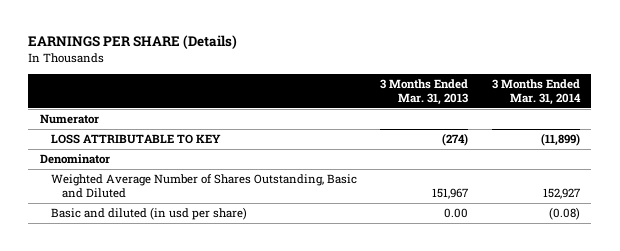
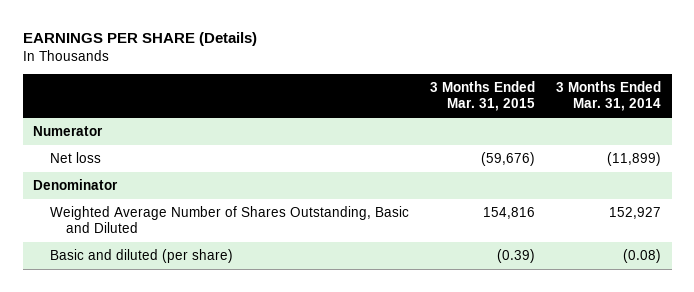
[380,78,469,106] 3 Months Ended Mar. 31, 2013 -> none
none -> [429,81,535,112] 3 Months Ended Mar. 31, 2015
[51,133,222,144] LOSS ATTRIBUTABLE TO KEY -> [49,151,101,163] Net loss
[51,206,248,220] Basic and diluted (in usd per share) -> [49,248,233,263] Basic and diluted (per share)

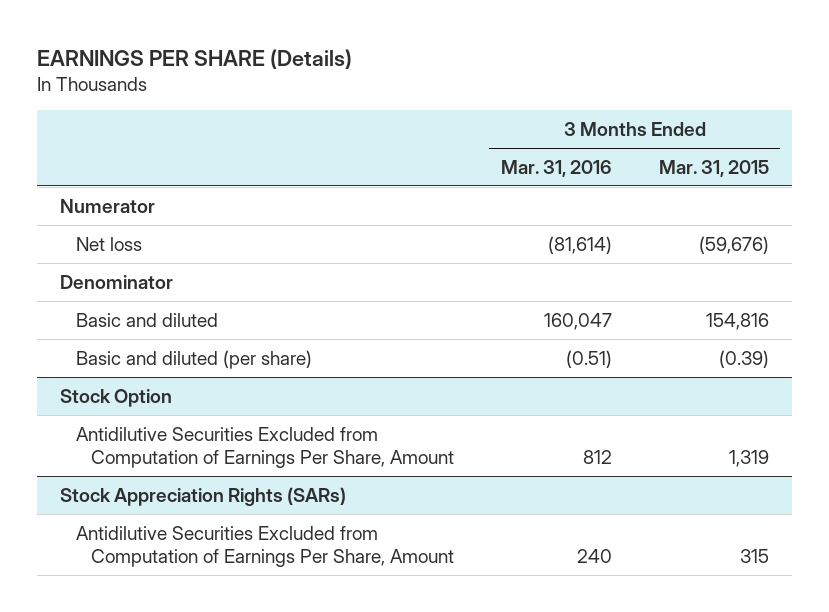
[556,81,662,112] 3 Months Ended Mar. 31, 2014 -> none
none -> [501,159,613,177] Mar. 31, 2016
[49,205,409,234] Weighted Average Number of Shares Outstanding, Basic and Diluted -> [75,312,218,327] Basic and diluted
none -> [59,388,172,407] Stock Option
none -> [75,426,455,468] Antidilutive Securities Excluded from Computation of Earnings Per Share, Amount
none -> [59,486,346,506] Stock Appreciation Rights (SARs)
none -> [75,525,455,567] Antidilutive Securities Excluded from Computation of Earnings Per Share, Amount

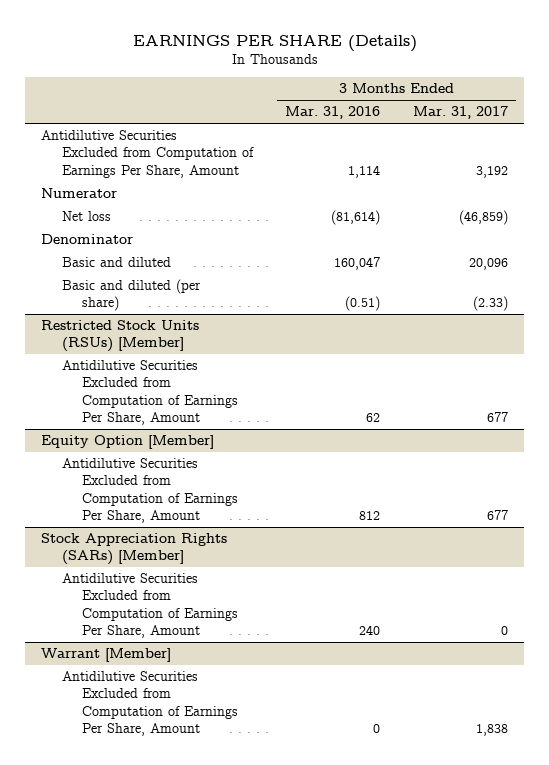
[658,159,769,177] Mar. 31, 2015 -> none
none -> [412,106,508,120] Mar. 31, 2017
none -> [41,130,254,178] Antidilutive Securities Excluded from Computation of Earnings Per Share, Amount
none -> [41,320,200,353] Restricted Stock Units (RSUs) [Member]
none -> [61,360,239,425] Antidilutive Securities Excluded from Computation of Earnings Per Share, Amount
[59,388,172,407] Stock Option -> [41,435,215,450] Equity Option [Member]
[59,486,346,506] Stock Appreciation Rights (SARs) -> [41,533,228,566] Stock Appreciation Rights (SARs) [Member]
none -> [41,648,172,663] Warrant [Member]
none -> [61,671,239,736] Antidilutive Securities Excluded from Computation of Earnings Per Share, Amount

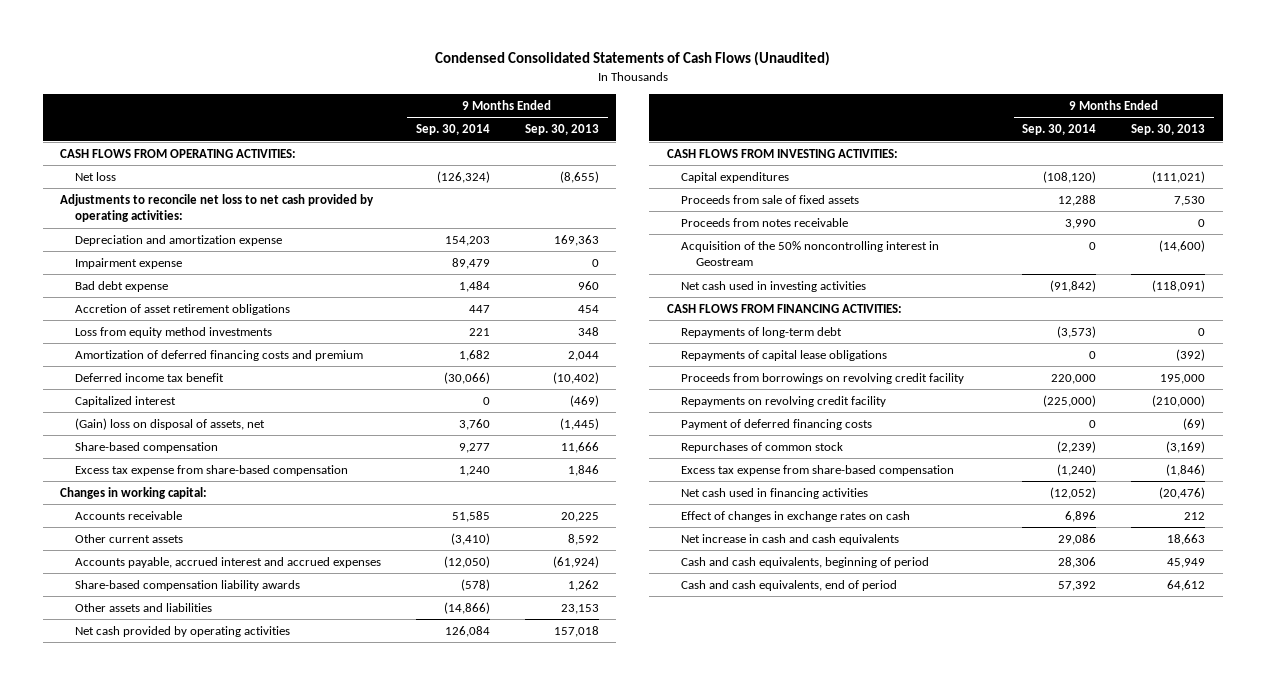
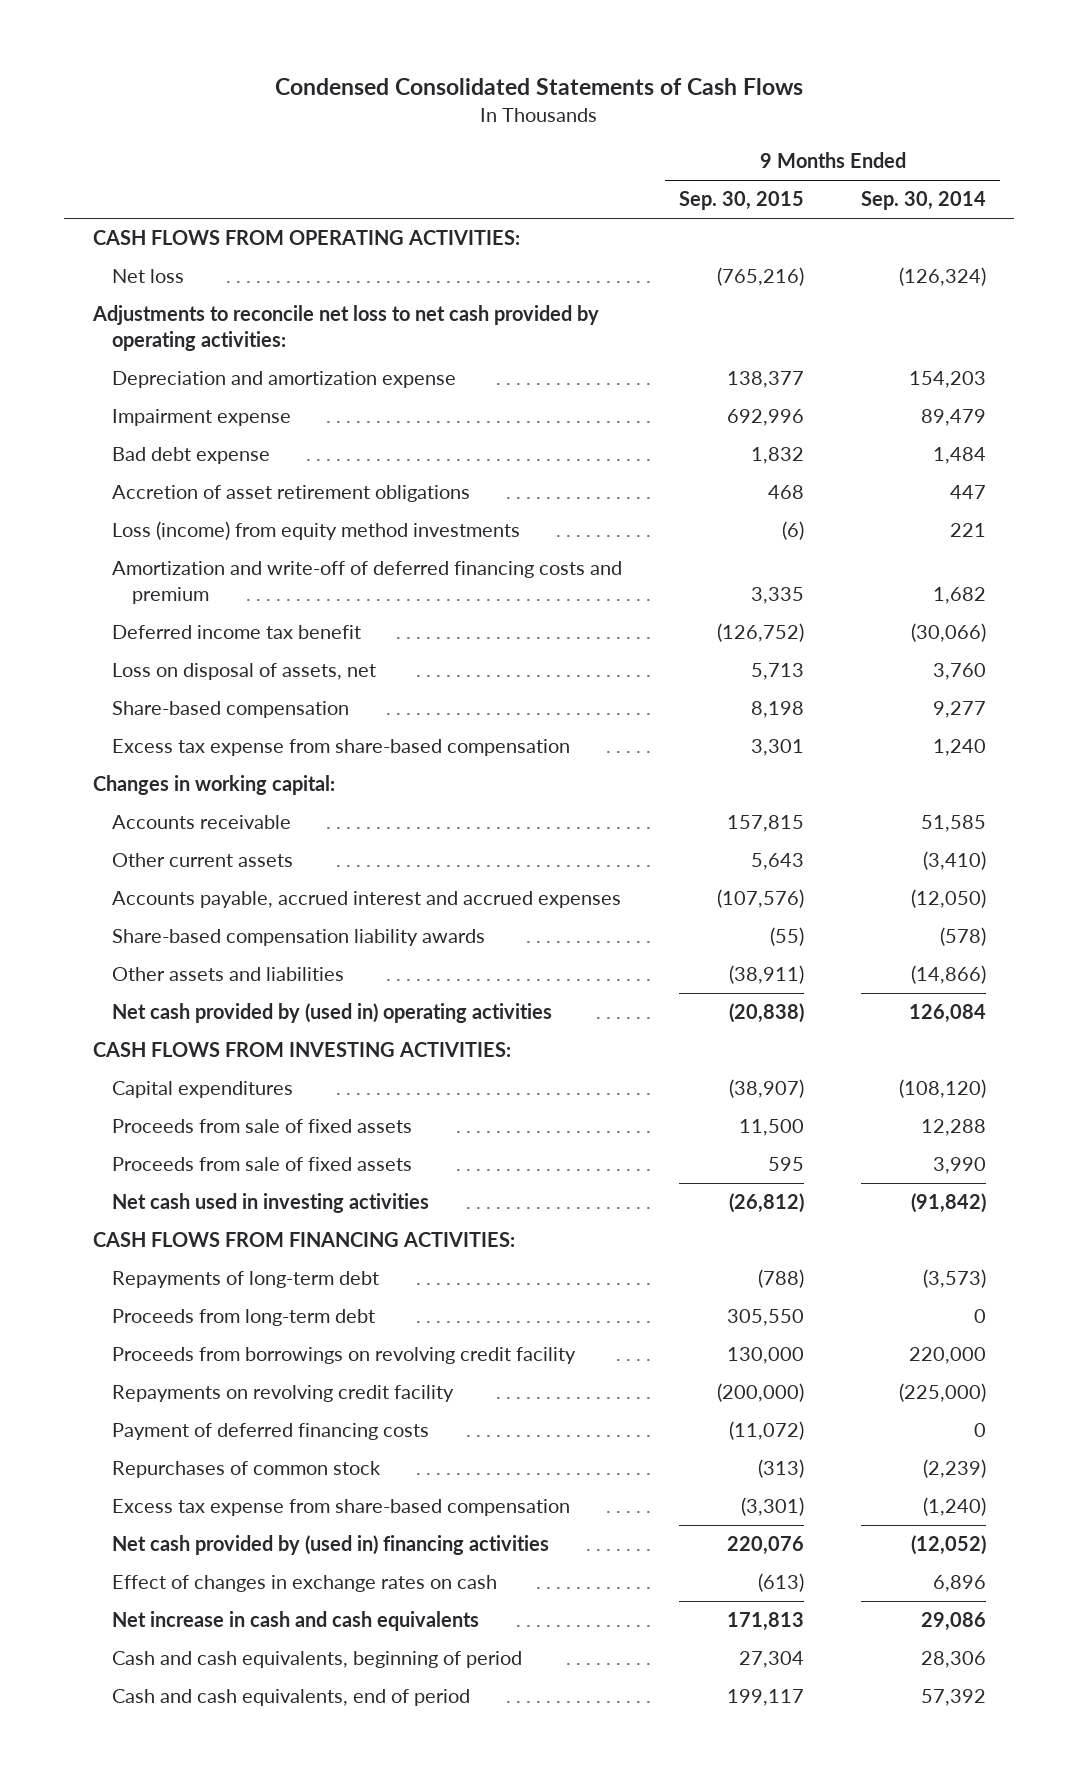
[434,51,830,67] Condensed Consolidated Statements of Cash Flows (Unaudited) -> [275,78,804,96] Condensed Consolidated Statements of Cash Flows
[524,124,599,136] Sep. 30, 2013 -> none
none -> [679,191,805,211] Sep. 30, 2015
[74,327,272,339] Loss from equity method investments -> [112,521,521,541] Loss (income) from equity method investments
[74,350,363,362] Amortization of deferred financing costs and premium -> [112,561,623,604] Amortization and write-off of deferred financing costs and premium
[74,396,176,408] Capitalized interest -> none
[74,418,265,431] (Gain) loss on disposal of assets, net -> [112,663,377,681] Loss on disposal of assets, net
[74,626,290,638] Net cash provided by operating activities -> [112,1003,553,1024] Net cash provided by (used in) operating activities
[681,241,940,267] Acquisition of the 50% noncontrolling interest in Geostream -> none
[681,218,849,228] Proceeds from notes receivable -> [112,1157,413,1172] Proceeds from sale of fixed assets
[681,350,888,362] Repayments of capital lease obligations -> none
none -> [112,1309,376,1327] Proceeds from long-term debt
[681,488,869,500] Net cash used in financing activities -> [112,1535,550,1556] Net cash provided by (used in) financing activities

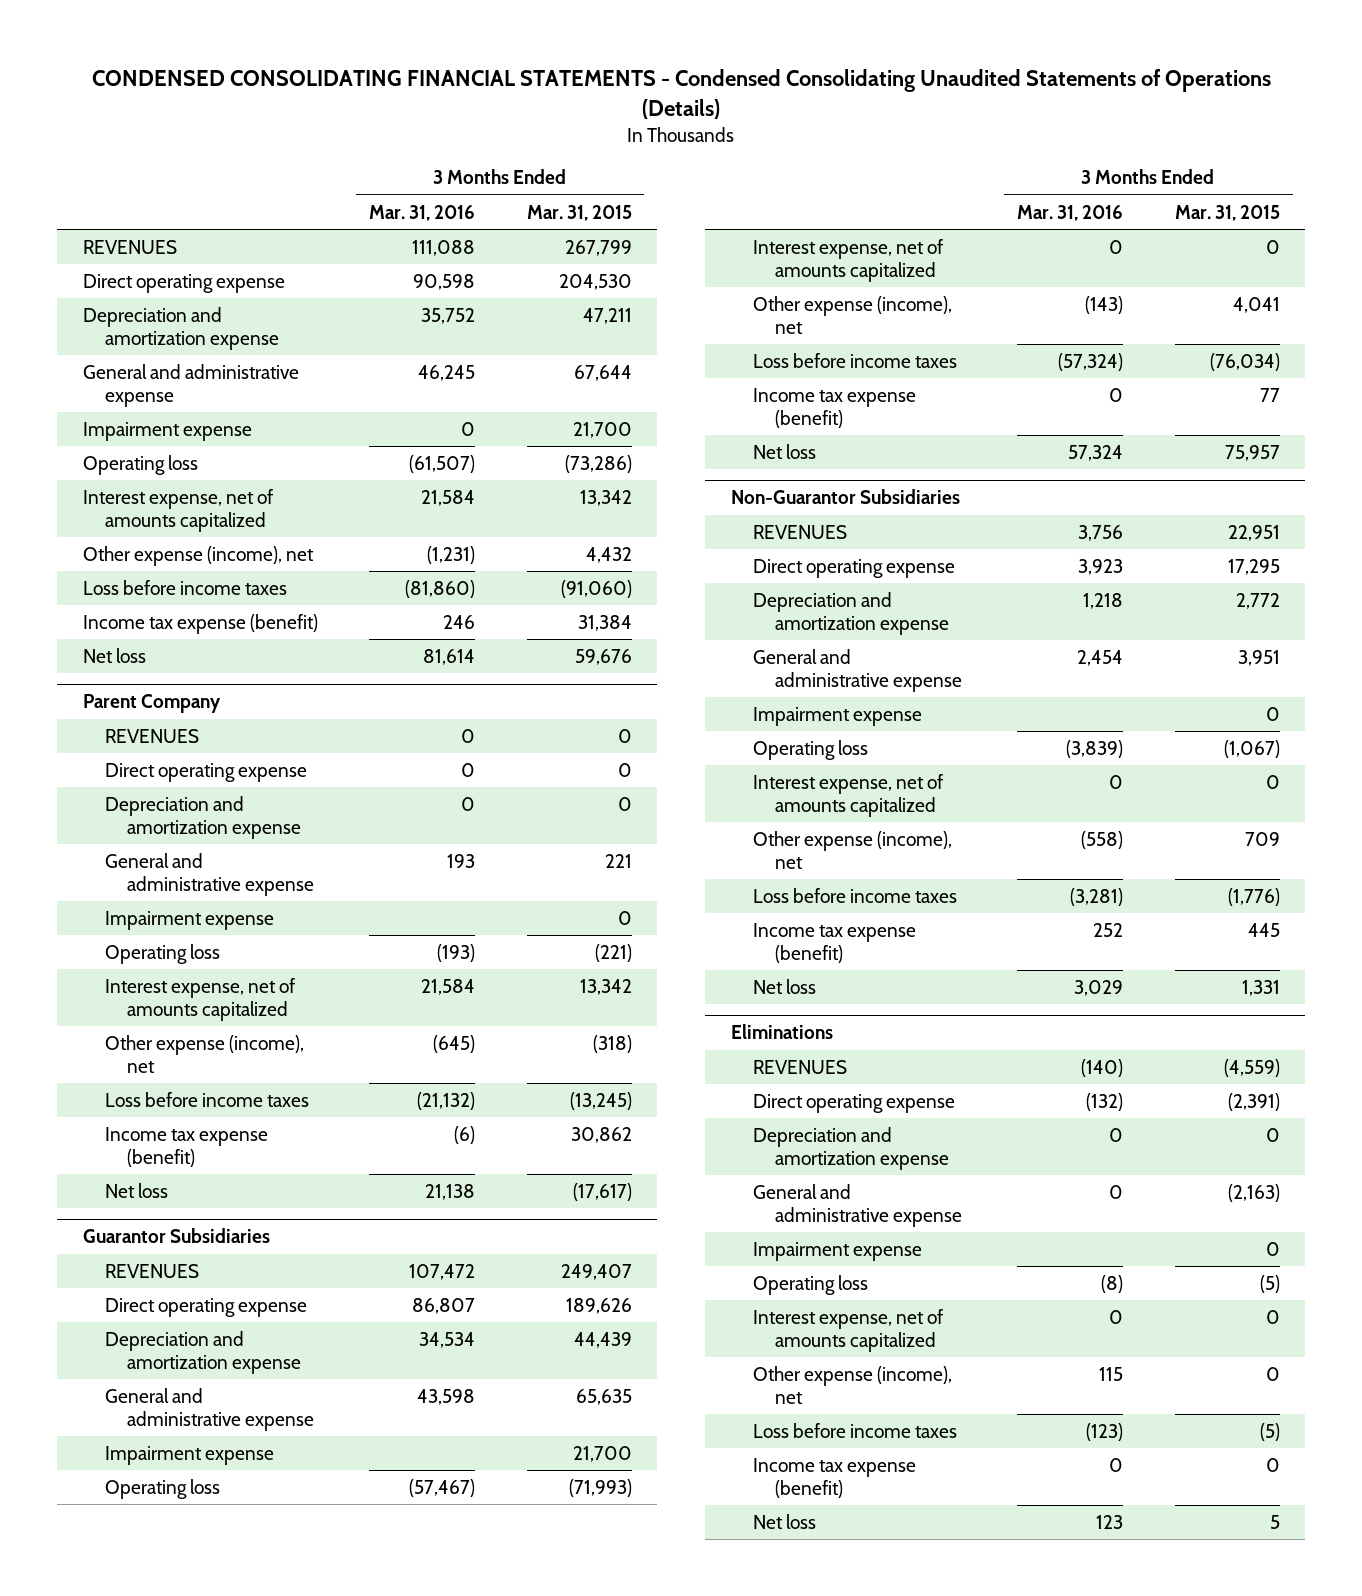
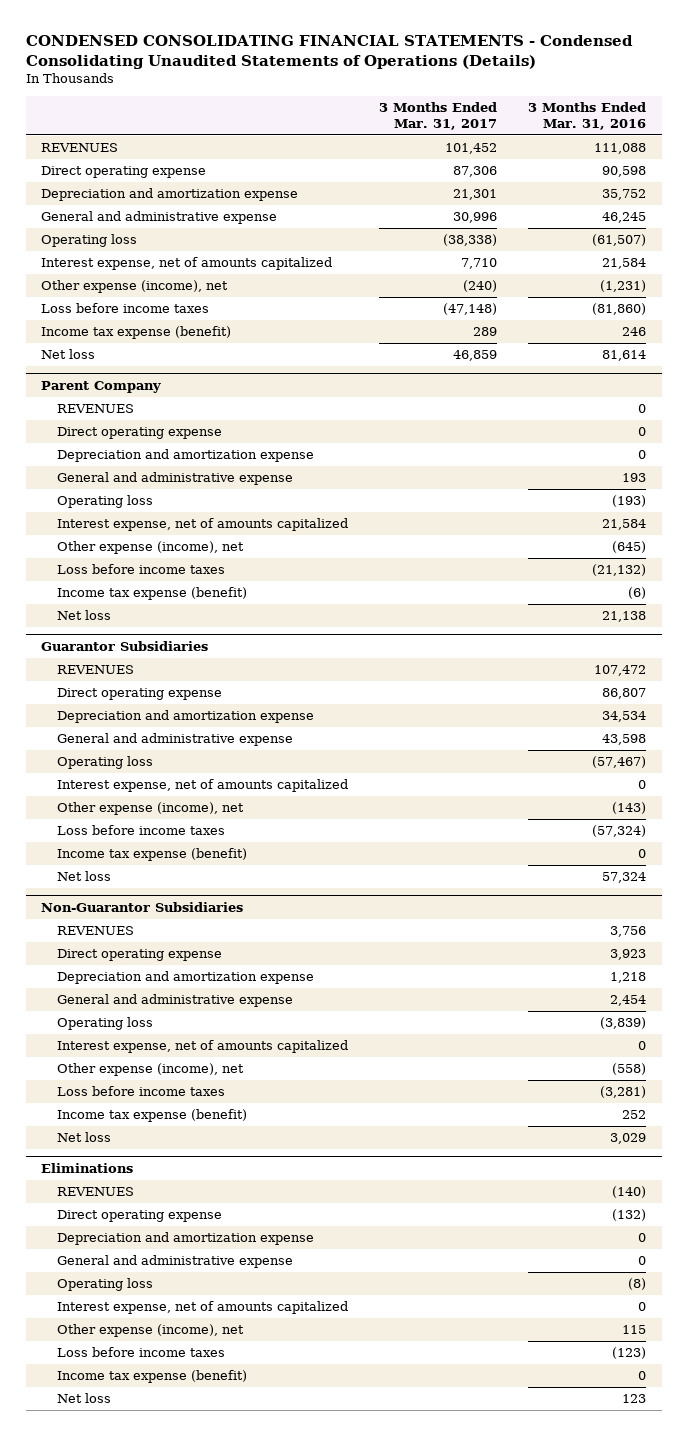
[526,204,632,221] Mar. 31, 2015 -> none
none -> [378,101,497,130] 3 Months Ended Mar. 31, 2017
[82,421,252,441] Impairment expense -> none
[104,910,274,930] Impairment expense -> none
[104,1445,274,1465] Impairment expense -> none
[752,706,922,726] Impairment expense -> none
[752,1241,922,1261] Impairment expense -> none

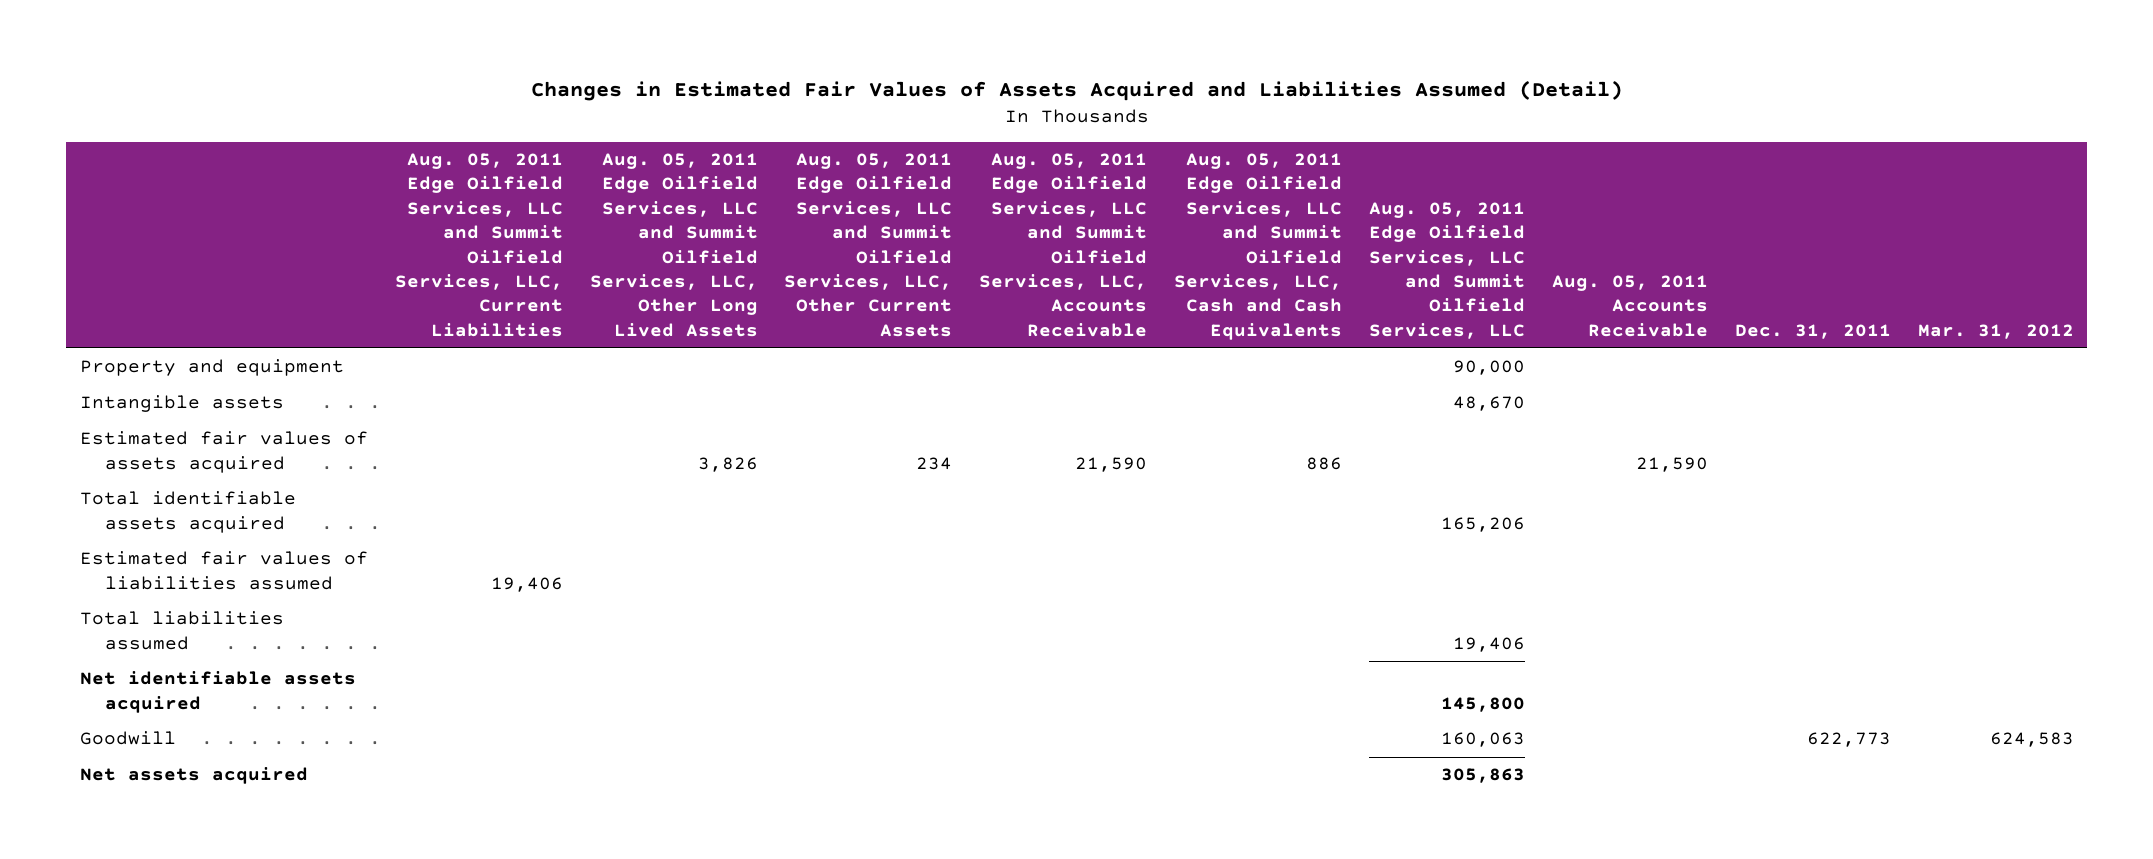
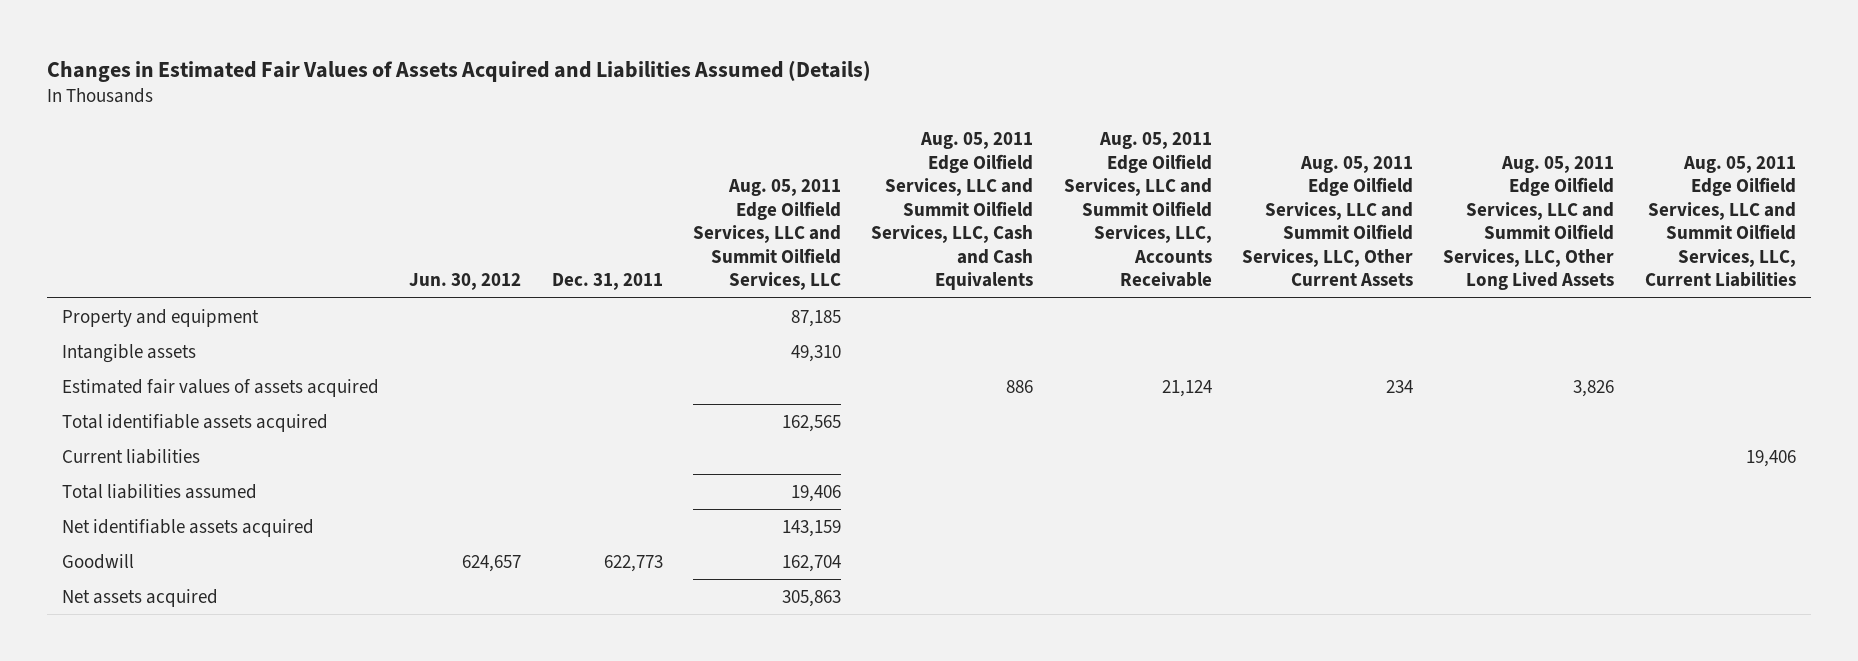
[530,80,1623,102] Changes in Estimated Fair Values of Assets Acquired and Liabilities Assumed (Detail) -> [47,59,872,82] Changes in Estimated Fair Values of Assets Acquired and Liabilities Assumed (Details)
[1551,275,1708,337] Aug. 05, 2011 Accounts Receivable -> none
[1917,323,2074,339] Mar. 31, 2012 -> none
none -> [409,273,522,291] Jun. 30, 2012
[1453,360,1526,376] 90,000 -> [791,309,842,327] 87,185
[1453,396,1526,412] 48,670 -> [791,344,842,362] 49,310
[1075,456,1148,472] 21,590 -> [1161,379,1212,397] 21,124
[1441,516,1526,532] 165,206 -> [782,414,842,432] 162,565
[79,551,368,590] Estimated fair values of liabilities assumed -> [62,448,201,464] Current liabilities
[1441,696,1526,712] 145,800 -> [782,519,842,537] 143,159
[1441,732,1526,748] 160,063 -> [782,554,842,572] 162,704

